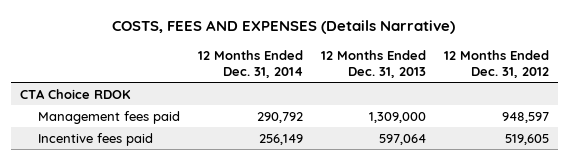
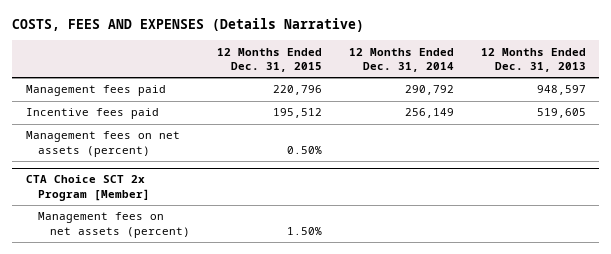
[444,49,550,78] 12 Months Ended Dec. 31, 2012 -> none
none -> [216,47,322,72] 12 Months Ended Dec. 31, 2015
[19,88,131,99] CTA Choice RDOK -> none
[369,111,427,123] 1,309,000 -> [536,85,586,96] 948,597
[379,133,427,145] 597,064 -> [536,108,586,119] 519,605
none -> [25,131,180,157] Management fees on net assets (percent)
none -> [25,175,150,201] CTA Choice SCT 2x Program [Member]
none -> [37,212,190,238] Management fees on net assets (percent)

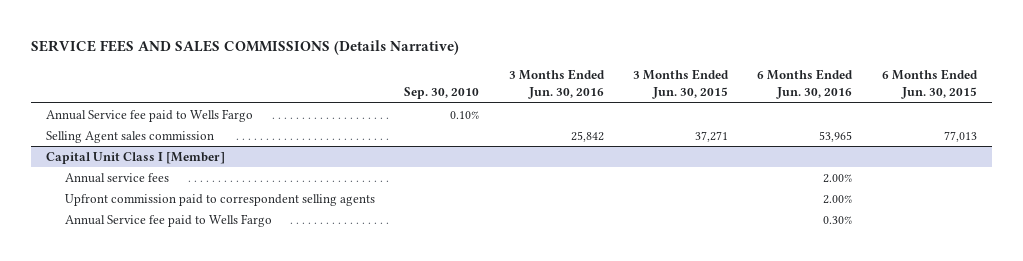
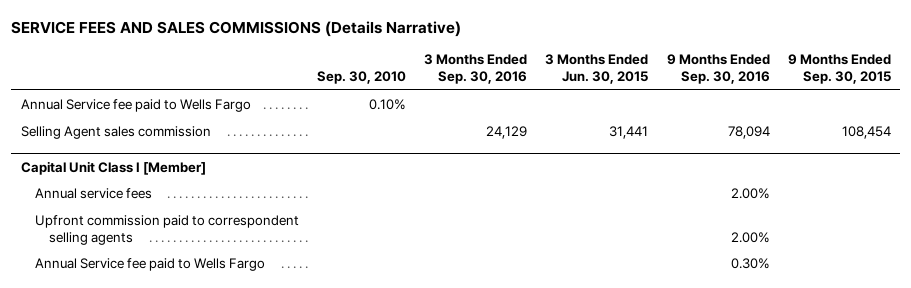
[508,69,605,100] 3 Months Ended Jun. 30, 2016 -> none
[757,69,854,100] 6 Months Ended Jun. 30, 2016 -> none
[881,69,978,100] 6 Months Ended Jun. 30, 2015 -> none
none -> [424,54,528,85] 3 Months Ended Sep. 30, 2016
none -> [666,54,770,85] 9 Months Ended Sep. 30, 2016
none -> [787,54,891,85] 9 Months Ended Sep. 30, 2015
[695,130,729,142] 37,271 -> [609,126,649,140] 31,441

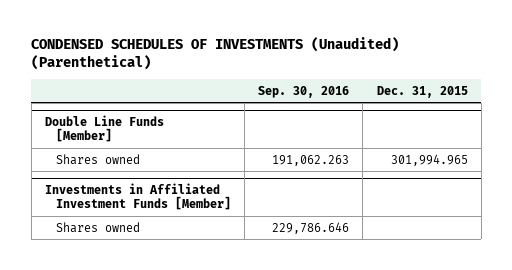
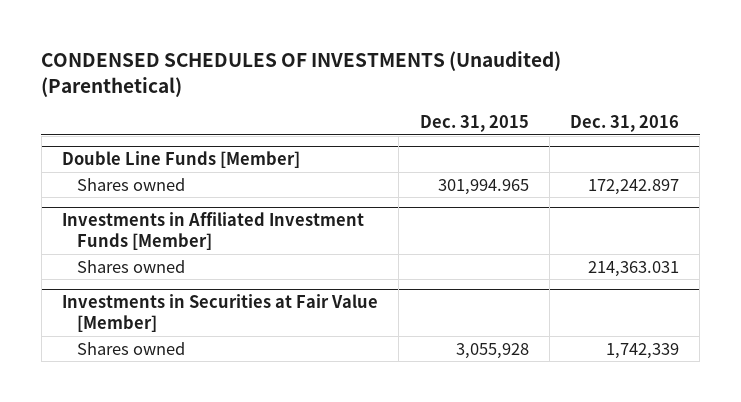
[258,85,350,98] Sep. 30, 2016 -> none
none -> [570,114,680,132] Dec. 31, 2016
none -> [62,294,379,332] Investments in Securities at Fair Value [Member]
none -> [76,341,185,355] Shares owned

